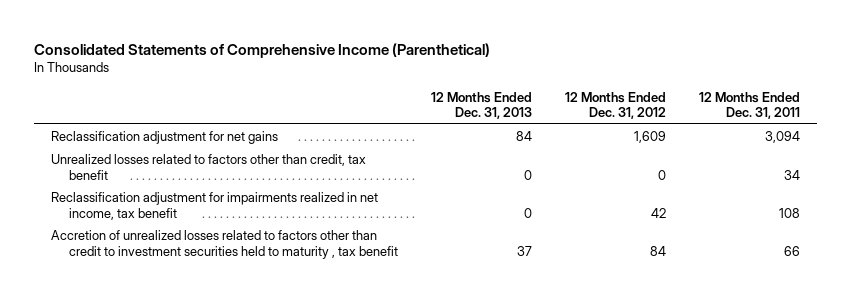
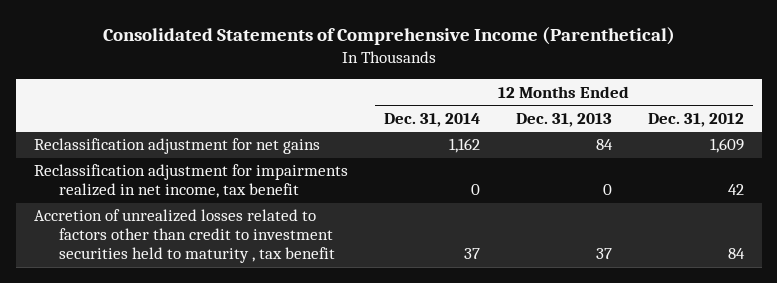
[699,91,801,120] 12 Months Ended Dec. 31, 2011 -> none
none -> [383,112,480,127] Dec. 31, 2014
[50,154,366,180] Unrealized losses related to factors other than credit, tax benefit -> none

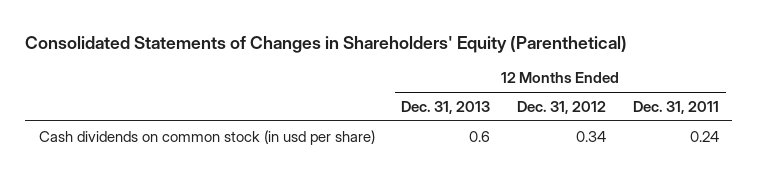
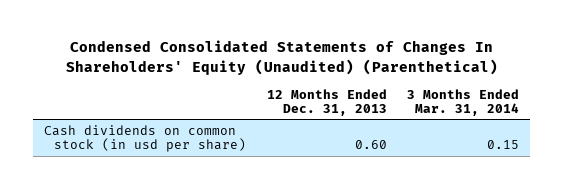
[25,35,628,53] Consolidated Statements of Changes in Shareholders' Equity (Parenthetical) -> [65,40,498,75] Condensed Consolidated Statements of Changes In Shareholders' Equity (Unaudited) (Parenthetical)
[517,100,607,114] Dec. 31, 2012 -> none
[633,100,720,114] Dec. 31, 2011 -> none
none -> [407,88,520,117] 3 Months Ended Mar. 31, 2014
[469,130,491,142] 0.6 -> [354,140,387,150] 0.60

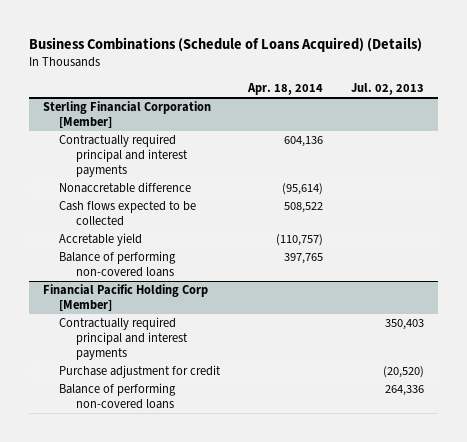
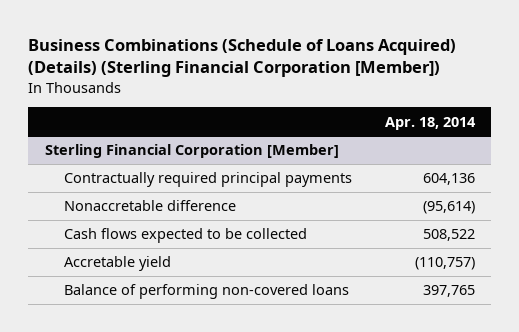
[29,36,423,52] Business Combinations (Schedule of Loans Acquired) (Details) -> [28,38,457,78] Business Combinations (Schedule of Loans Acquired) (Details) (Sterling Financial Corporation [Member])
[351,83,425,96] Jul. 02, 2013 -> none
[59,134,188,178] Contractually required principal and interest payments -> [64,172,353,188] Contractually required principal payments
[42,284,208,312] Financial Pacific Holding Corp [Member] -> none
[59,317,188,361] Contractually required principal and interest payments -> none
[59,365,222,379] Purchase adjustment for credit -> none
[59,383,177,410] Balance of performing non-covered loans -> none

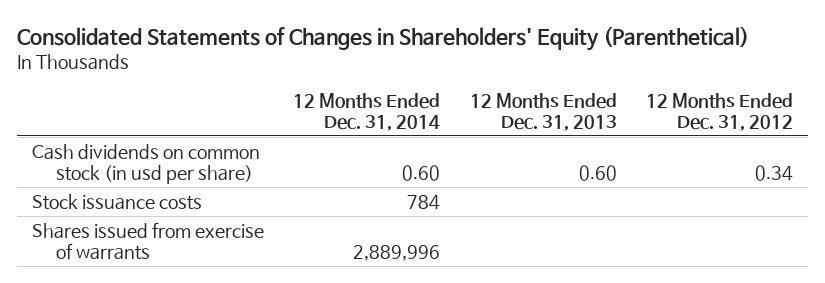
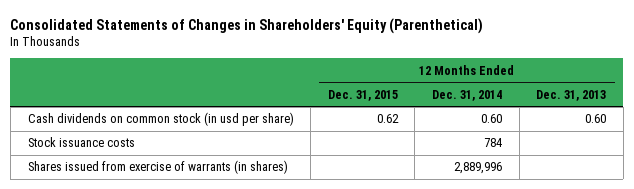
[645,92,793,131] 12 Months Ended Dec. 31, 2012 -> none
none -> [327,89,398,101] Dec. 31, 2015
[31,221,264,260] Shares issued from exercise of warrants -> [27,160,288,175] Shares issued from exercise of warrants (in shares)

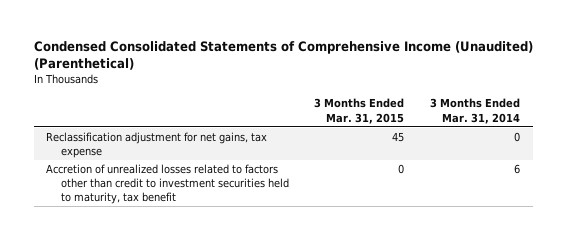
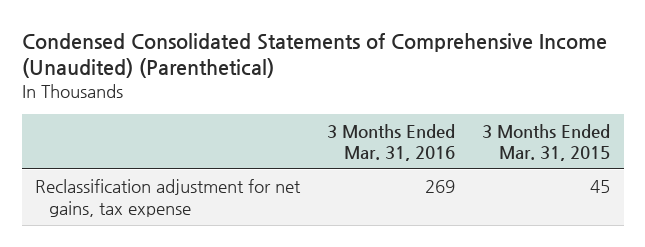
[429,98,520,124] 3 Months Ended Mar. 31, 2014 -> none
none -> [327,123,456,162] 3 Months Ended Mar. 31, 2016
[46,164,289,205] Accretion of unrealized losses related to factors other than credit to investment securities held to maturity, tax benefit -> none

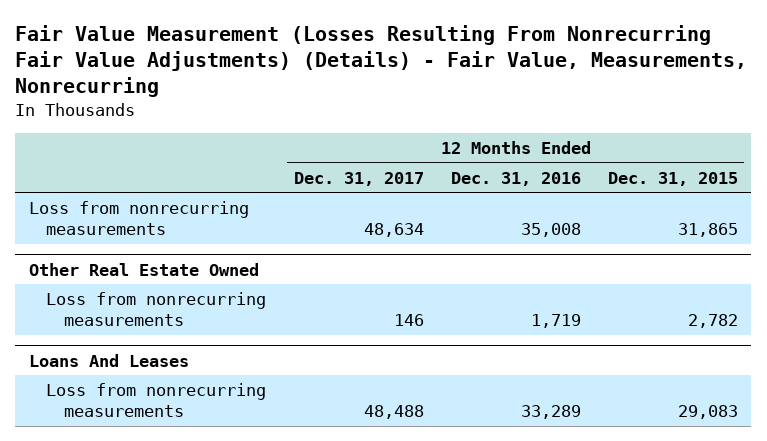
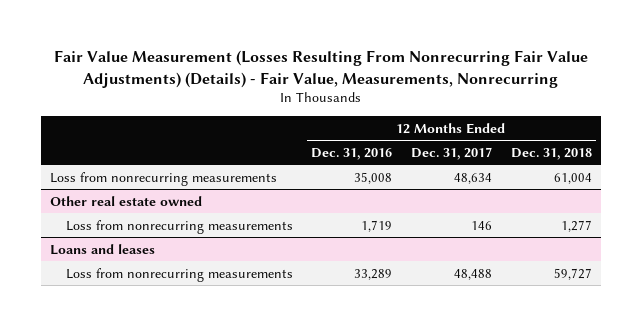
[607,171,738,186] Dec. 31, 2015 -> none
none -> [510,147,592,160] Dec. 31, 2018
[28,262,259,276] Other Real Estate Owned -> [50,195,203,206] Other real estate owned
[28,353,189,367] Loans And Leases -> [50,243,156,255] Loans and leases

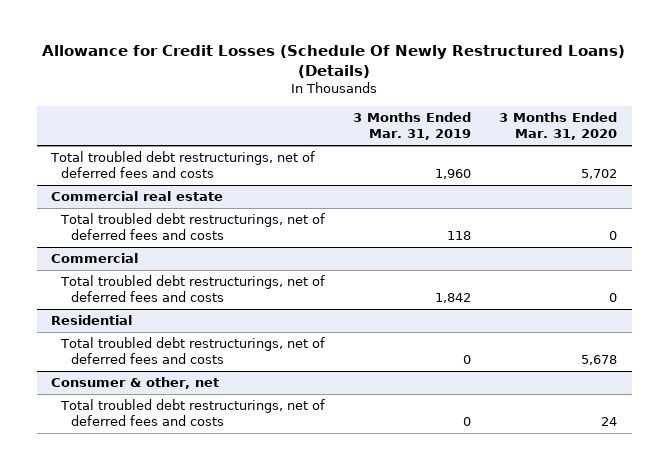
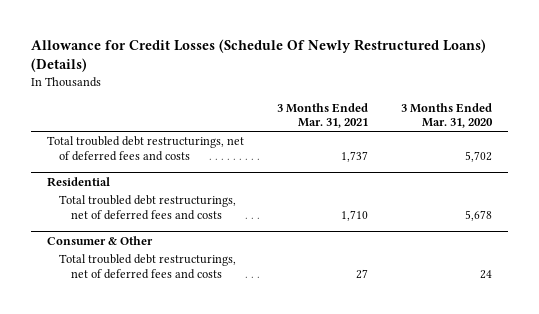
[353,112,472,141] 3 Months Ended Mar. 31, 2019 -> none
none -> [276,102,368,129] 3 Months Ended Mar. 31, 2021
[50,191,223,202] Commercial real estate -> none
[59,213,325,241] Total troubled debt restructurings, net of deferred fees and costs -> none
[50,253,138,264] Commercial -> none
[59,275,325,303] Total troubled debt restructurings, net of deferred fees and costs -> none
[50,377,219,390] Consumer & other, net -> [47,235,154,245] Consumer & Other

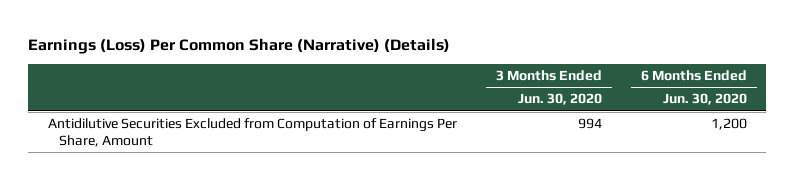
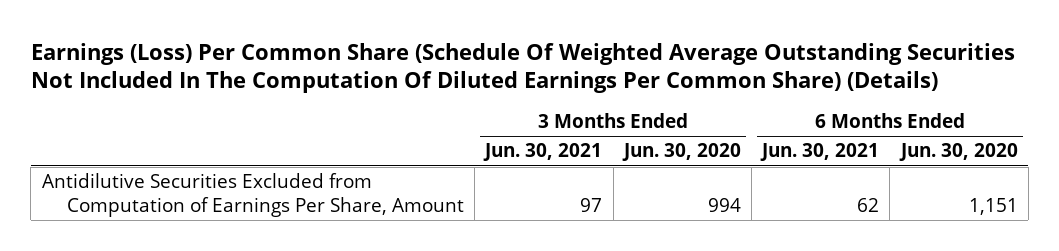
[28,37,451,54] Earnings (Loss) Per Common Share (Narrative) (Details) -> [30,42,1015,94] Earnings (Loss) Per Common Share (Schedule Of Weighted Average Outstanding Securities Not Included In The Computation Of Diluted Earnings Per Common Share) (Details)
none -> [483,143,603,162] Jun. 30, 2021
none -> [760,143,880,162] Jun. 30, 2021
[710,118,747,131] 1,200 -> [968,198,1018,216] 1,151

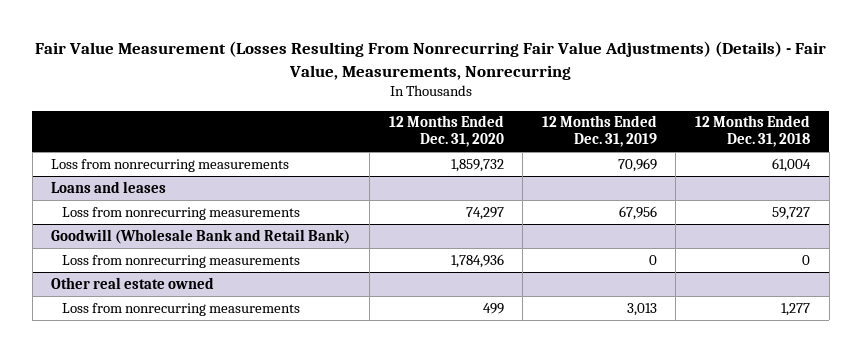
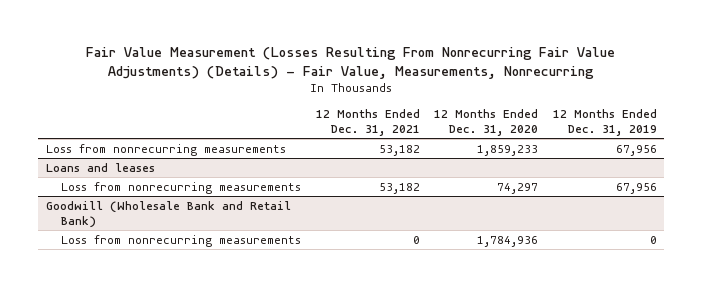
[695,115,811,148] 12 Months Ended Dec. 31, 2018 -> none
none -> [315,108,420,136] 12 Months Ended Dec. 31, 2021
[450,158,504,172] 1,859,732 -> [477,144,539,156] 1,859,233
[617,157,657,172] 70,969 -> [615,144,657,156] 67,956
[51,276,215,289] Other real estate owned -> none
[62,302,301,316] Loss from nonrecurring measurements -> none

